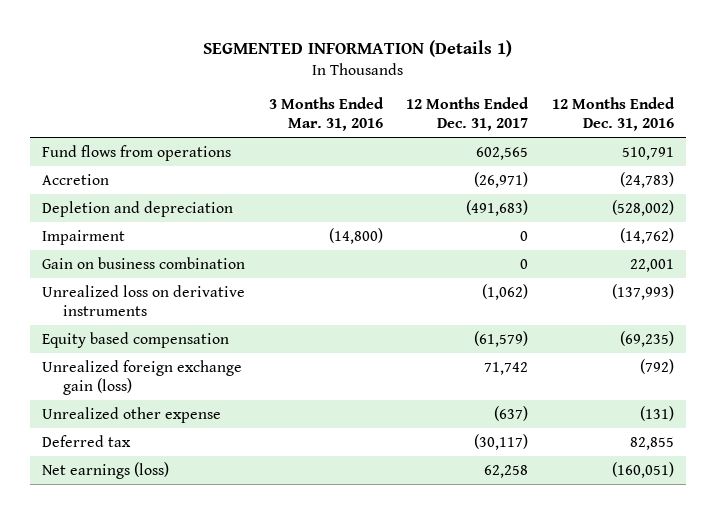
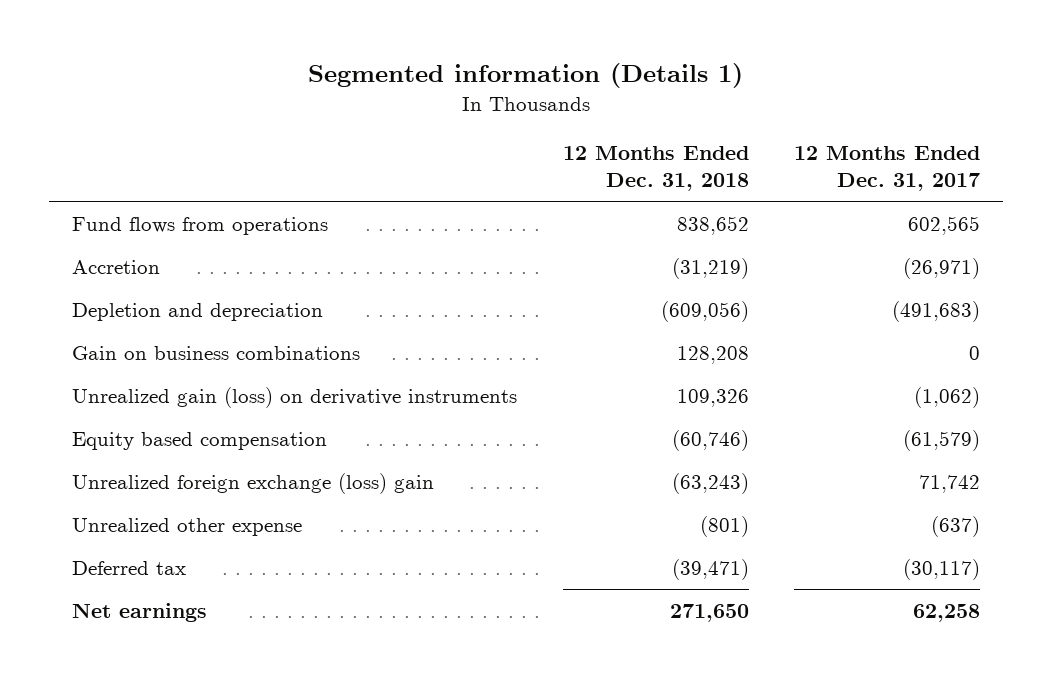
[202,40,512,58] SEGMENTED INFORMATION (Details 1) -> [308,63,744,89] Segmented information (Details 1)
[268,97,384,131] 3 Months Ended Mar. 31, 2016 -> none
[551,97,675,131] 12 Months Ended Dec. 31, 2016 -> none
none -> [562,146,749,192] 12 Months Ended Dec. 31, 2018
[41,229,125,245] Impairment -> none
[41,256,245,269] Gain on business combination -> [72,345,361,360] Gain on business combinations
[41,284,245,316] Unrealized loss on derivative instruments -> [72,386,518,408] Unrealized gain (loss) on derivative instruments
[41,359,242,395] Unrealized foreign exchange gain (loss) -> [72,472,435,494] Unrealized foreign exchange (loss) gain
[41,461,169,479] Net earnings (loss) -> [72,602,208,622] Net earnings

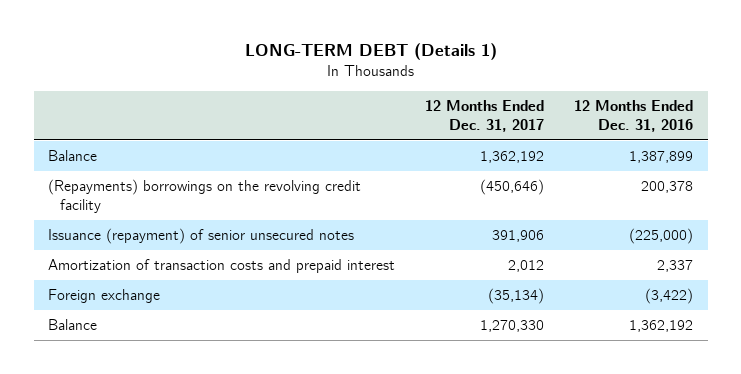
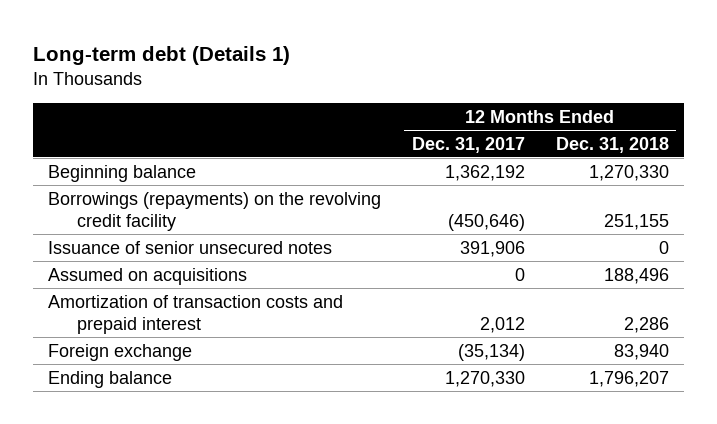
[244,43,497,61] LONG-TERM DEBT (Details 1) -> [33,46,291,66] Long-term debt (Details 1)
[573,99,693,132] 12 Months Ended Dec. 31, 2016 -> none
none -> [555,136,669,153] Dec. 31, 2018
[48,150,98,162] Balance -> [48,164,197,182] Beginning balance
[48,179,362,213] (Repayments) borrowings on the revolving credit facility -> [48,191,382,231] Borrowings (repayments) on the revolving credit facility
[48,228,355,245] Issuance (repayment) of senior unsecured notes -> [48,240,333,254] Issuance of senior unsecured notes
none -> [48,267,248,285] Assumed on acquisitions
[48,319,98,331] Balance -> [48,370,173,388] Ending balance

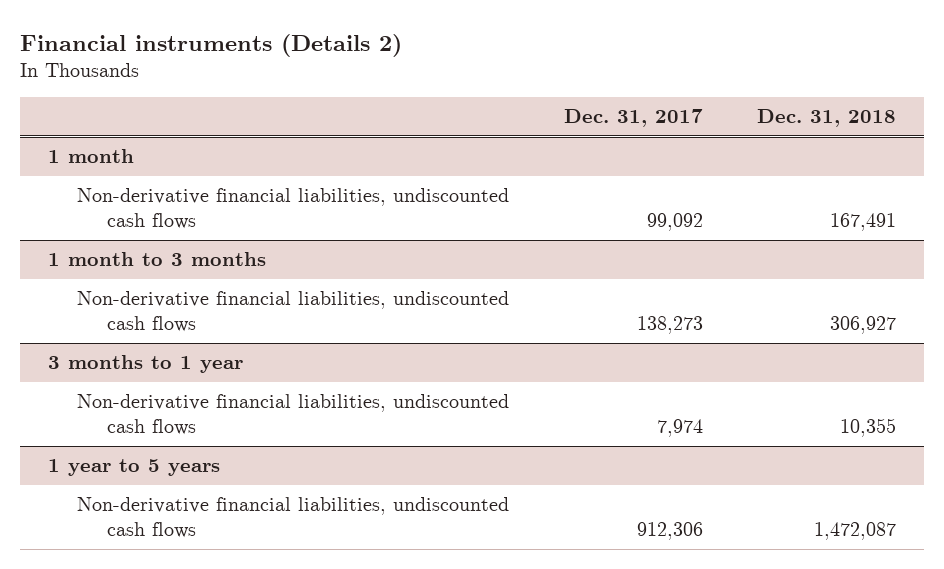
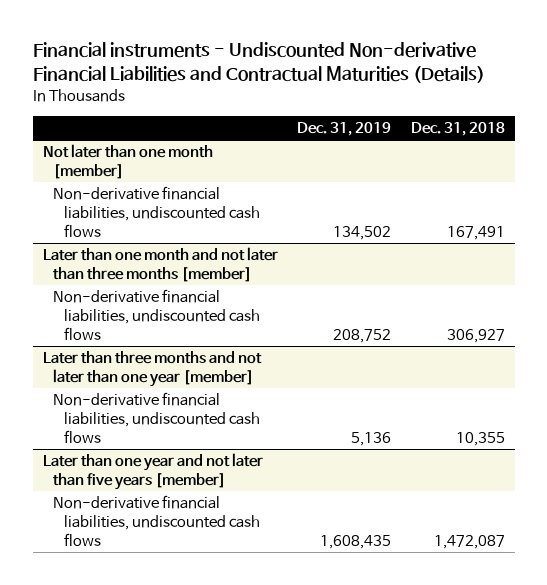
[20,33,403,57] Financial instruments (Details 2) -> [32,42,485,84] Financial instruments - Undiscounted Non-derivative Financial Liabilities and Contractual Maturities (Details)
[563,109,703,128] Dec. 31, 2017 -> none
none -> [297,121,392,136] Dec. 31, 2019
[47,149,134,164] 1 month -> [42,144,213,180] Not later than one month [member]
[47,252,266,267] 1 month to 3 months -> [42,247,278,283] Later than one month and not later than three months [member]
[47,355,243,374] 3 months to 1 year -> [42,351,262,388] Later than three months and not later than one year [member]
[47,459,220,477] 1 year to 5 years -> [42,453,263,491] Later than one year and not later than five years [member]

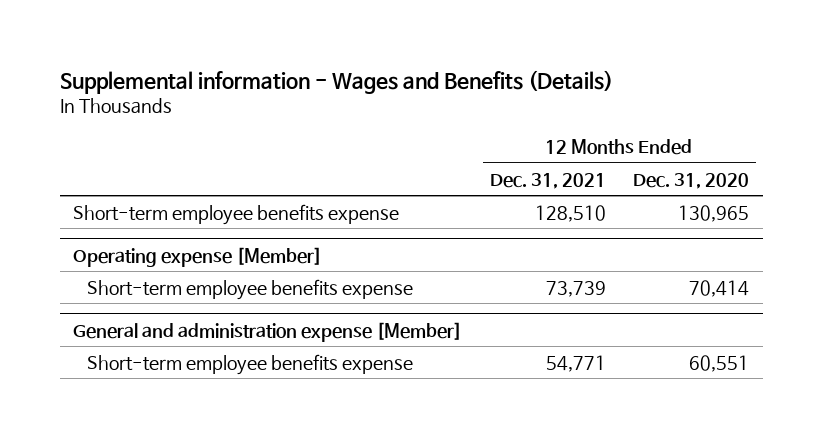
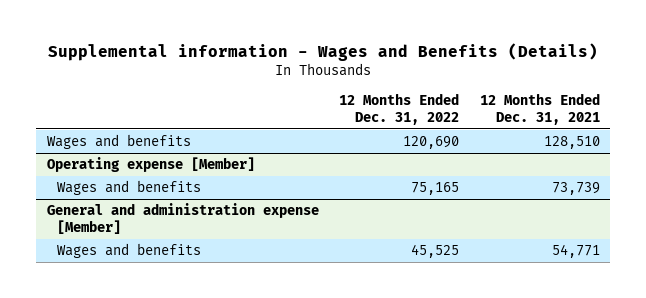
[632,172,749,189] Dec. 31, 2020 -> none
none -> [339,93,460,125] 12 Months Ended Dec. 31, 2022
[73,203,400,225] Short-term employee benefits expense -> [46,134,191,150] Wages and benefits
[86,278,413,300] Short-term employee benefits expense -> [57,180,202,196] Wages and benefits
[86,353,413,375] Short-term employee benefits expense -> [57,243,202,259] Wages and benefits

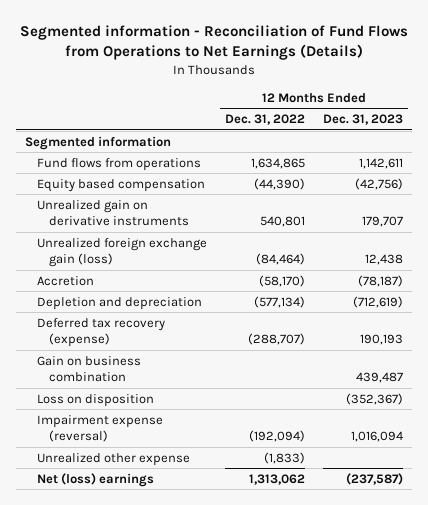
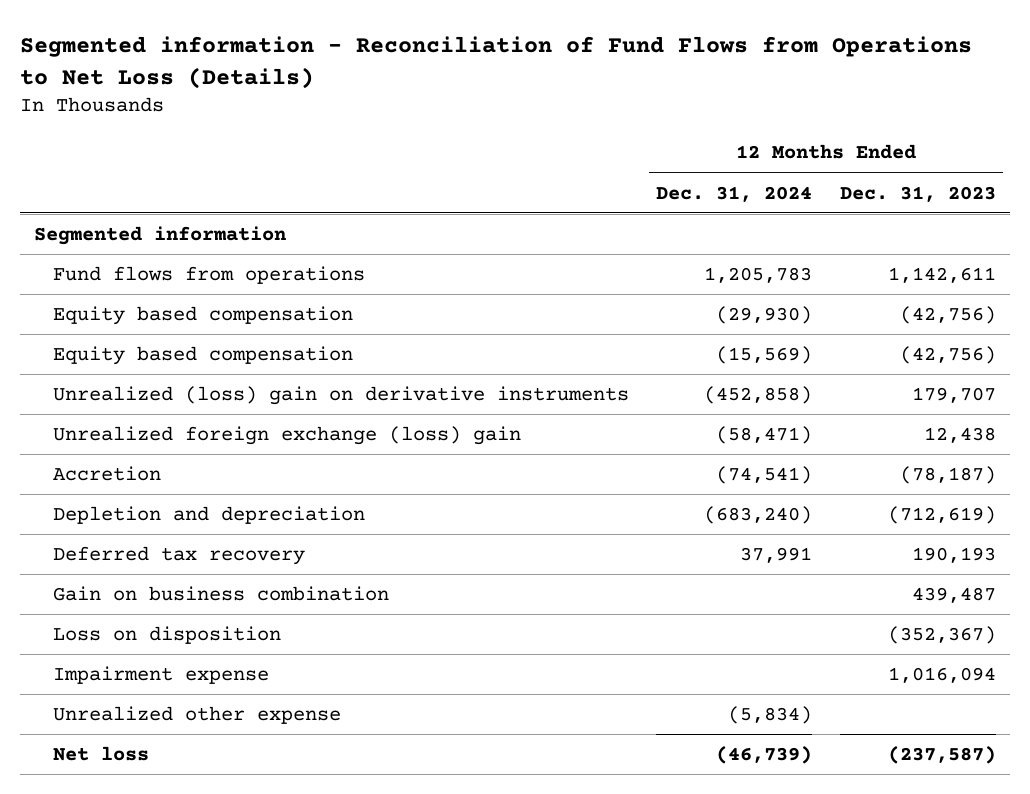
[19,24,408,61] Segmented information - Reconciliation of Fund Flows from Operations to Net Earnings (Details) -> [19,35,972,89] Segmented information - Reconciliation of Fund Flows from Operations to Net Loss (Details)
[224,114,305,126] Dec. 31, 2022 -> none
none -> [656,185,813,202] Dec. 31, 2024
none -> [52,346,353,366] Equity based compensation
[36,199,189,227] Unrealized gain on derivative instruments -> [52,386,629,406] Unrealized (loss) gain on derivative instruments
[36,237,207,268] Unrealized foreign exchange gain (loss) -> [52,426,521,446] Unrealized foreign exchange (loss) gain
[36,317,165,348] Deferred tax recovery (expense) -> [52,546,305,566] Deferred tax recovery
[36,414,163,443] Impairment expense (reversal) -> [52,666,269,685] Impairment expense
[36,472,154,487] Net (loss) earnings -> [52,746,149,762] Net loss

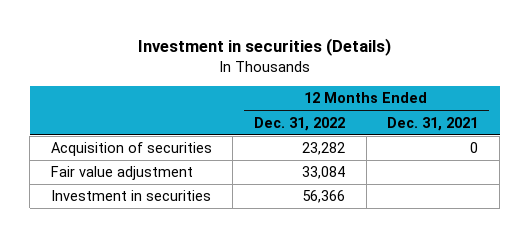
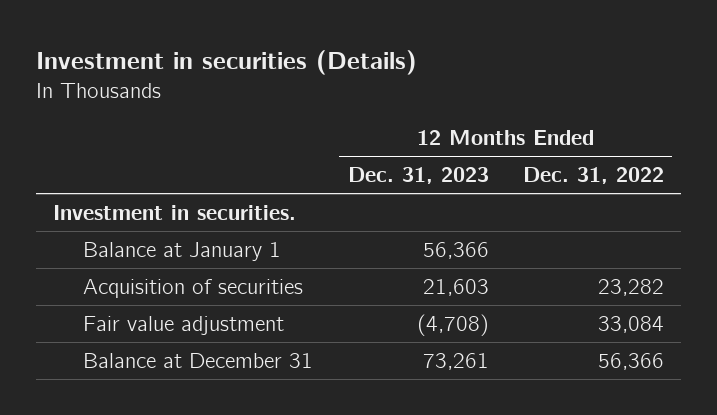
[387,116,479,131] Dec. 31, 2021 -> none
none -> [347,167,489,185] Dec. 31, 2023
none -> [53,204,297,220] Investment in securities.
none -> [83,241,282,261] Balance at January 1
[50,190,211,202] Investment in securities -> [83,352,314,368] Balance at December 31

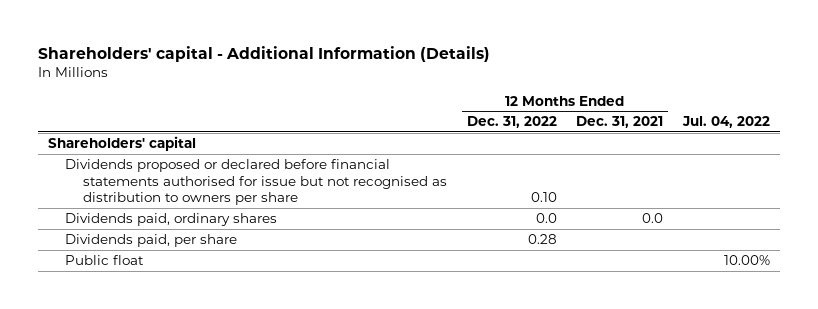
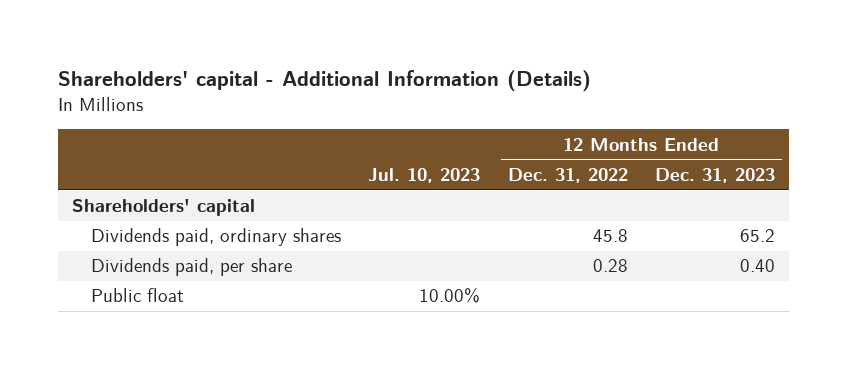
[576,116,664,129] Dec. 31, 2021 -> none
[682,116,771,129] Jul. 04, 2022 -> none
none -> [368,167,481,183] Jul. 10, 2023
none -> [655,167,776,183] Dec. 31, 2023
[65,159,447,206] Dividends proposed or declared before financial statements authorised for issue but not recognised as distribution to owners per share -> none
[535,213,557,224] 0.0 -> [592,229,628,243] 45.8

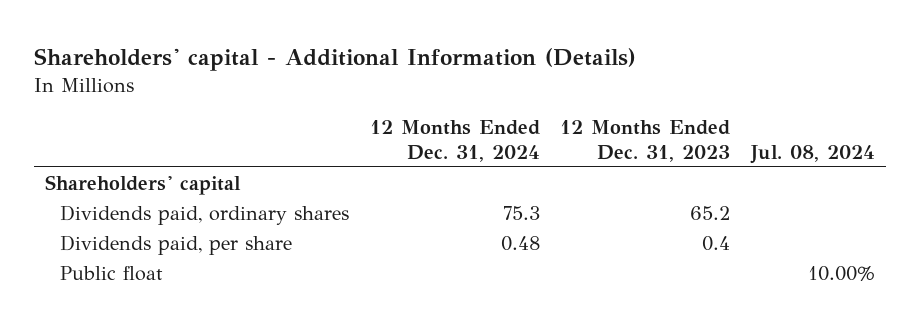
[368,167,481,183] Jul. 10, 2023 -> none
[507,167,628,183] Dec. 31, 2022 -> none
none -> [369,120,540,162] 12 Months Ended Dec. 31, 2024
none -> [750,144,876,164] Jul. 08, 2024
[740,259,776,273] 0.40 -> [702,235,731,251] 0.4

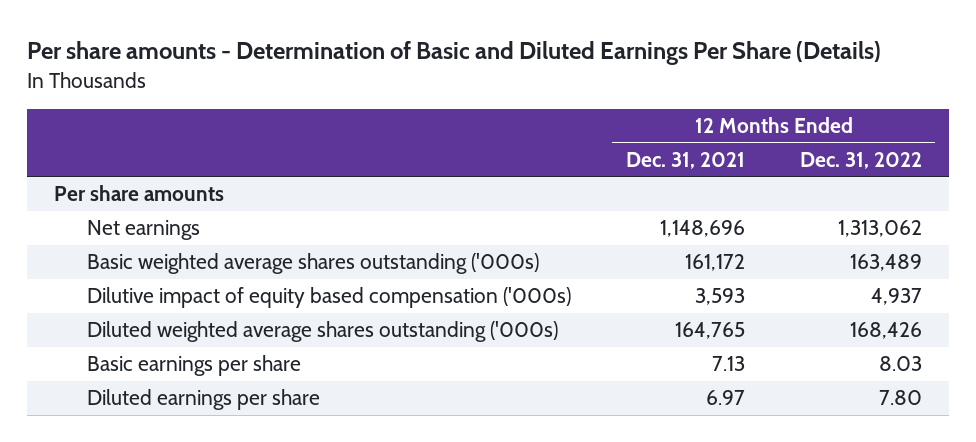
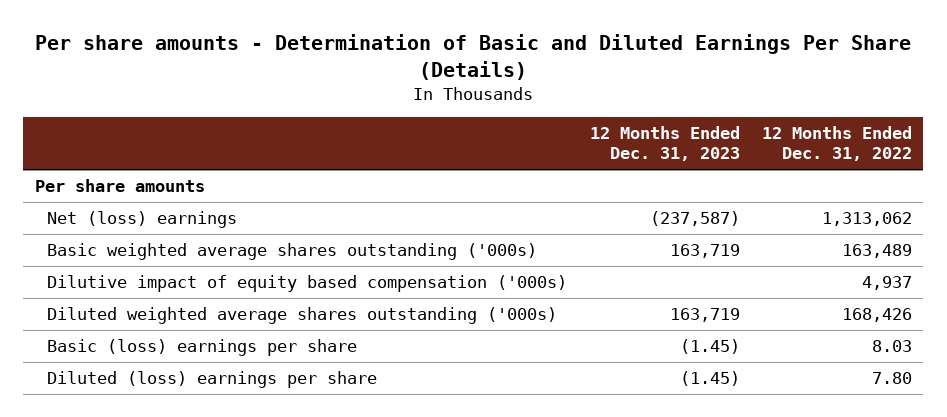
[625,151,745,169] Dec. 31, 2021 -> none
none -> [589,126,740,162] 12 Months Ended Dec. 31, 2023
[87,220,201,241] Net earnings -> [46,211,237,229] Net (loss) earnings
[87,355,302,377] Basic earnings per share -> [46,339,357,357] Basic (loss) earnings per share
[87,389,321,411] Diluted earnings per share -> [46,371,377,389] Diluted (loss) earnings per share

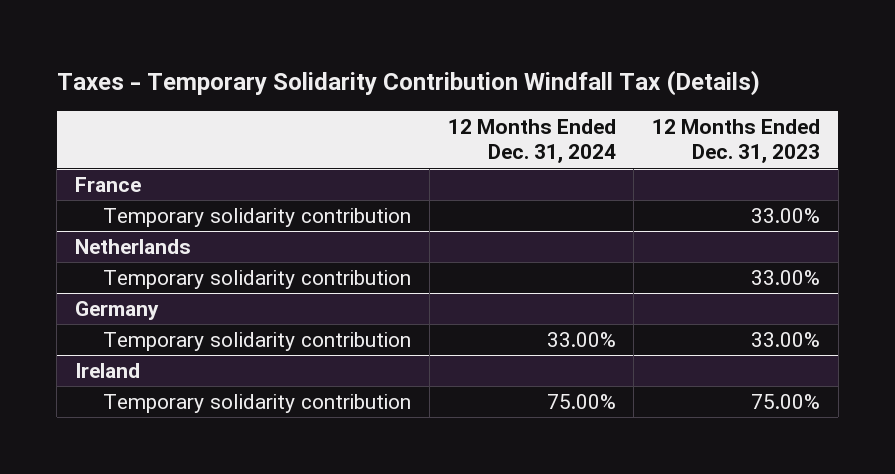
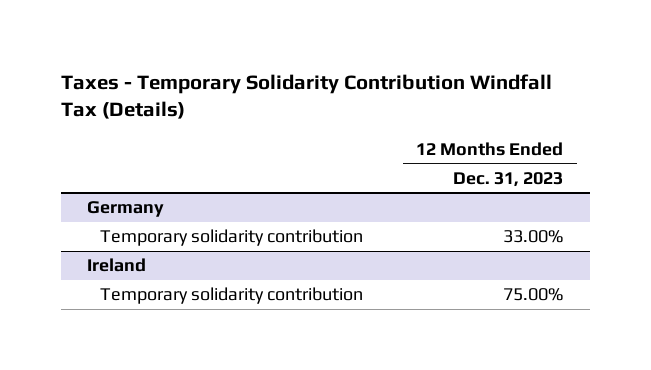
[447,118,616,164] 12 Months Ended Dec. 31, 2024 -> none
[75,177,142,193] France -> none
[103,208,412,228] Temporary solidarity contribution -> none
[75,239,192,255] Netherlands -> none
[103,270,412,290] Temporary solidarity contribution -> none

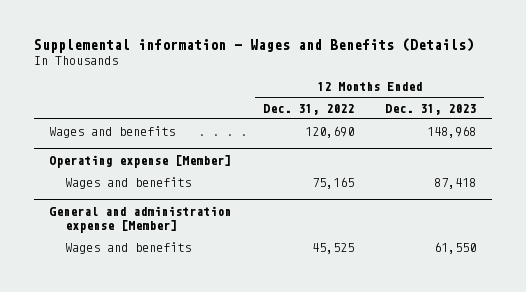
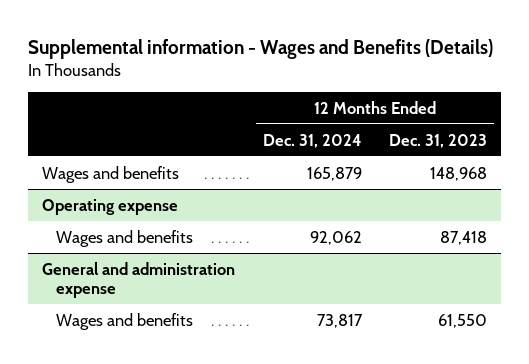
[262,103,354,115] Dec. 31, 2022 -> none
none -> [262,133,362,148] Dec. 31, 2024
[49,154,232,168] Operating expense [Member] -> [42,198,179,215] Operating expense
[49,205,232,233] General and administration expense [Member] -> [42,261,236,298] General and administration expense

